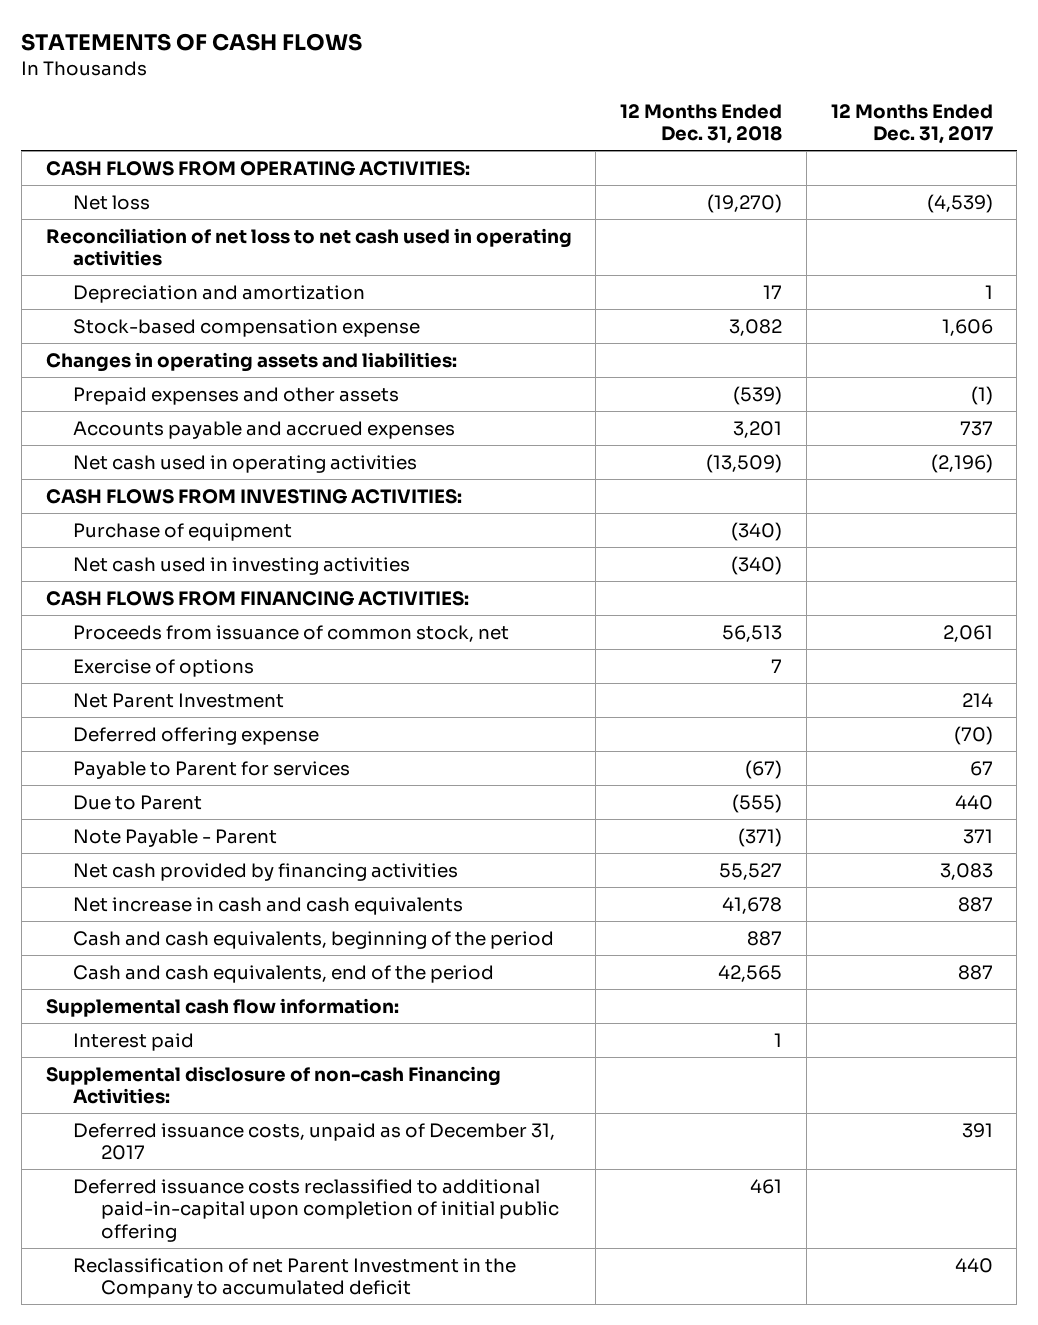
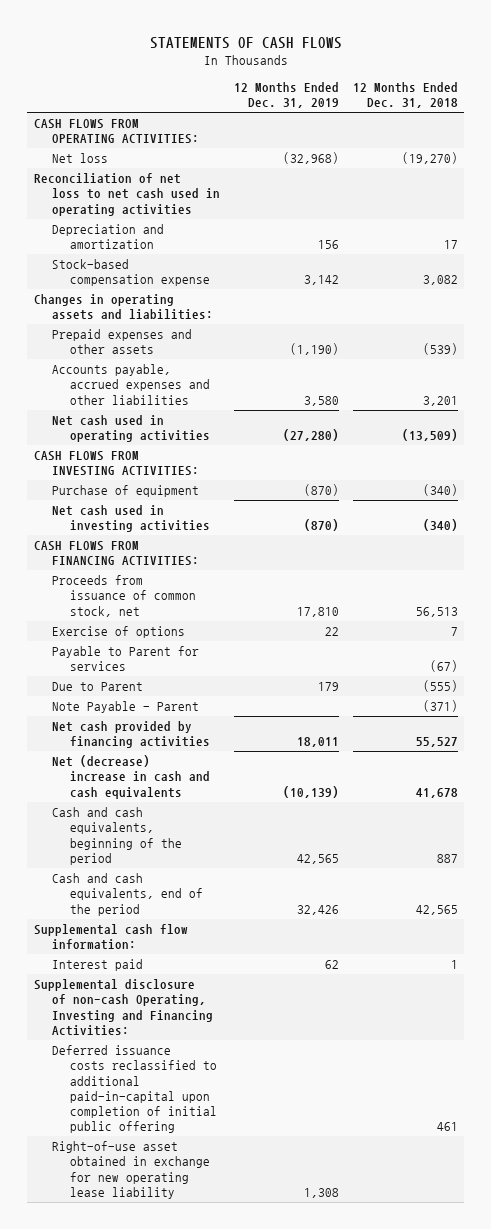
[830,103,993,145] 12 Months Ended Dec. 31, 2017 -> none
none -> [233,82,339,109] 12 Months Ended Dec. 31, 2019
[73,420,456,439] Accounts payable and accrued expenses -> [51,364,210,405] Accounts payable, accrued expenses and other liabilities
[73,692,285,708] Net Parent Investment -> none
[73,726,320,745] Deferred offering expense -> none
[73,896,464,915] Net increase in cash and cash equivalents -> [51,755,210,799] Net (decrease) increase in cash and cash equivalents
[73,1122,556,1161] Deferred issuance costs, unpaid as of December 31, 2017 -> none
[45,1065,501,1105] Supplemental disclosure of non-cash Financing Activities: -> [33,979,213,1036] Supplemental disclosure of non-cash Operating, Investing and Financing Activities:
[73,1257,517,1299] Reclassification of net Parent Investment in the Company to accumulated deficit -> none
none -> [51,1141,210,1199] Right-of-use asset obtained in exchange for new operating lease liability

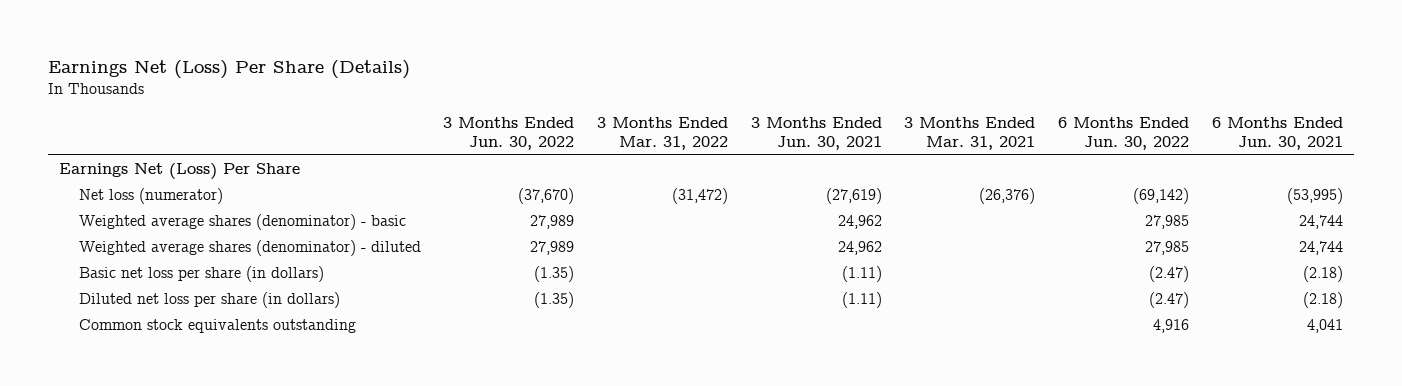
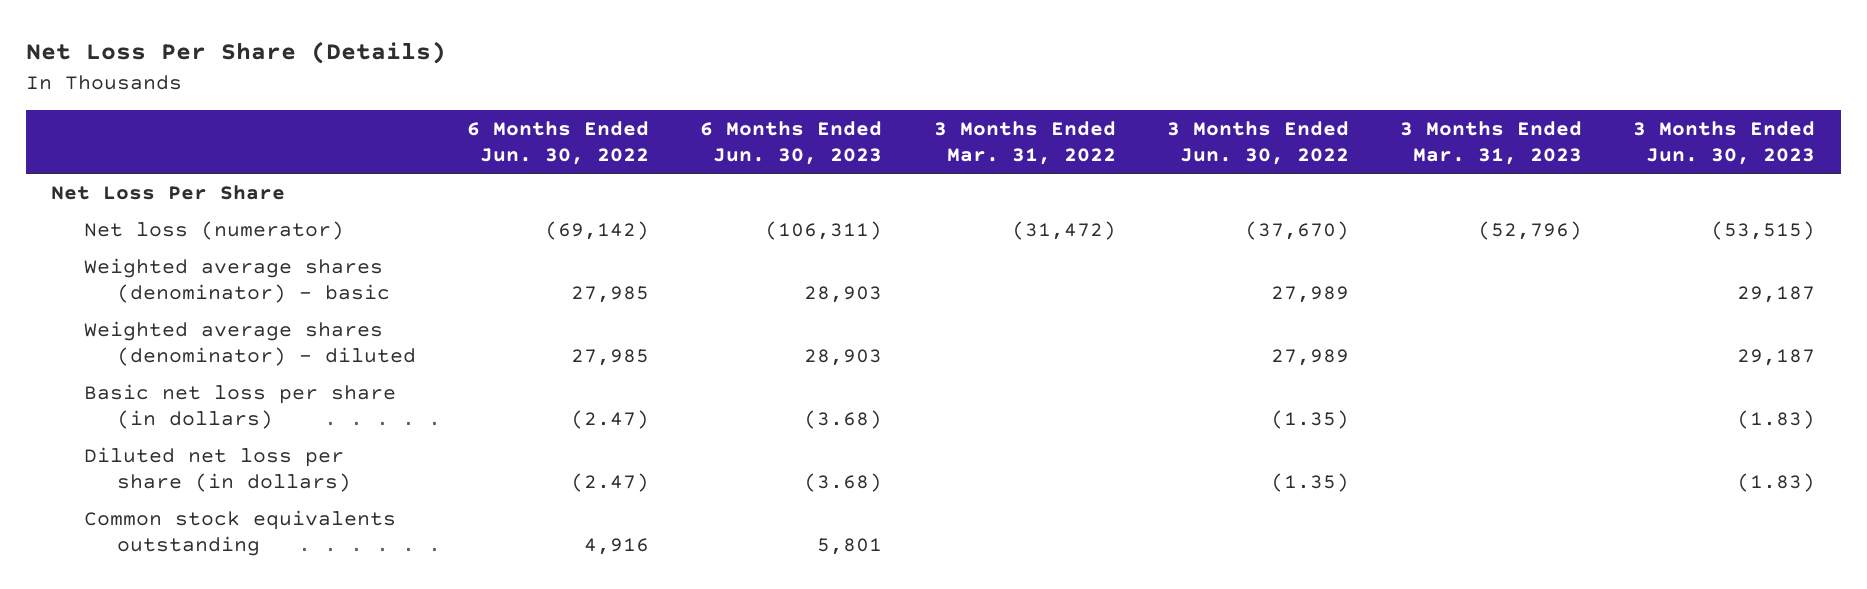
[48,59,411,79] Earnings Net (Loss) Per Share (Details) -> [25,41,446,65] Net Loss Per Share (Details)
[750,117,882,150] 3 Months Ended Jun. 30, 2021 -> none
[904,117,1036,150] 3 Months Ended Mar. 31, 2021 -> none
[1211,117,1343,150] 6 Months Ended Jun. 30, 2021 -> none
none -> [700,121,883,166] 6 Months Ended Jun. 30, 2023
none -> [1400,121,1583,166] 3 Months Ended Mar. 31, 2023
none -> [1633,121,1816,166] 3 Months Ended Jun. 30, 2023
[59,163,301,181] Earnings Net (Loss) Per Share -> [51,184,286,200] Net Loss Per Share

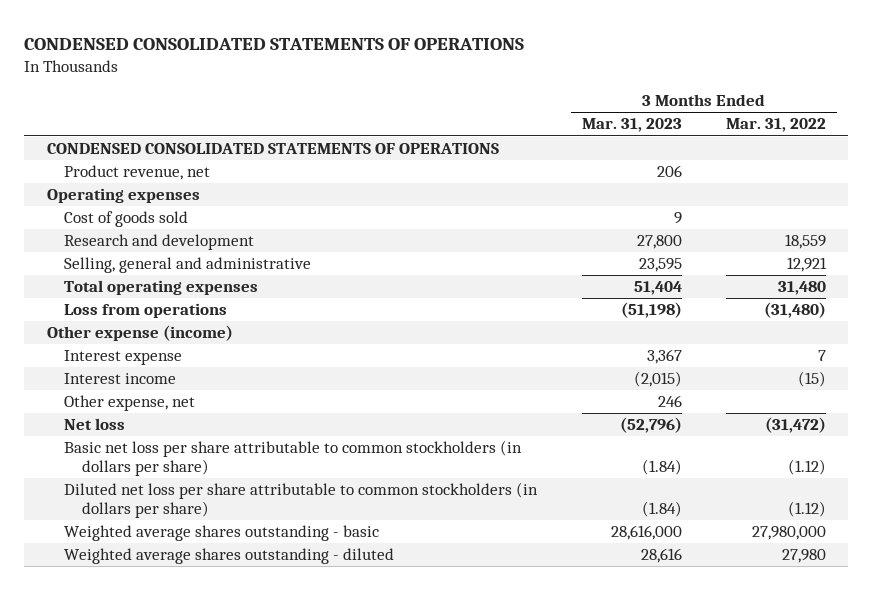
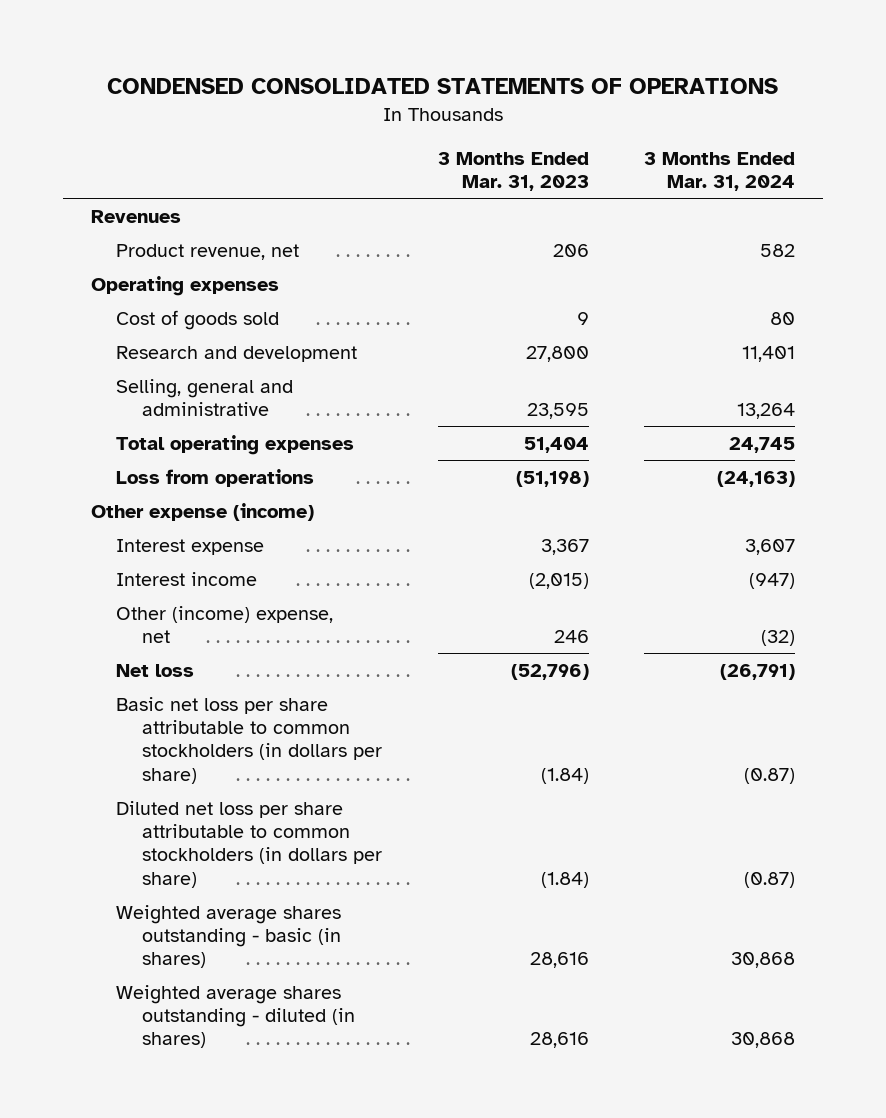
[726,118,827,133] Mar. 31, 2022 -> none
none -> [644,151,796,192] 3 Months Ended Mar. 31, 2024
[46,143,499,155] CONDENSED CONSOLIDATED STATEMENTS OF OPERATIONS -> none
none -> [90,209,181,223] Revenues
[64,395,196,412] Other expense, net -> [116,605,334,644] Other (income) expense, net
[64,525,380,542] Weighted average shares outstanding - basic -> [116,904,342,969] Weighted average shares outstanding - basic (in shares)
[610,525,682,541] 28,616,000 -> [529,952,589,969] 28,616
[64,548,395,565] Weighted average shares outstanding - diluted -> [116,984,356,1049] Weighted average shares outstanding - diluted (in shares)

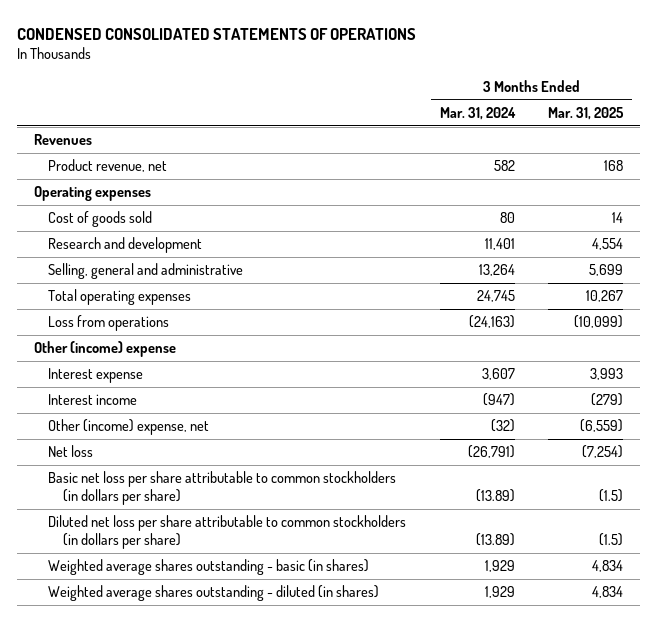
[437,151,589,192] 3 Months Ended Mar. 31, 2023 -> none
none -> [548,107,625,121] Mar. 31, 2025
[90,502,314,521] Other expense (income) -> [33,341,176,358] Other (income) expense
[744,767,796,784] (0.87) -> [475,489,515,503] (13.89)
[744,871,796,888] (0.87) -> [475,533,515,547] (13.89)
[731,952,796,969] 30,868 -> [484,560,515,573] 1,929
[731,1032,796,1049] 30,868 -> [484,586,515,599] 1,929

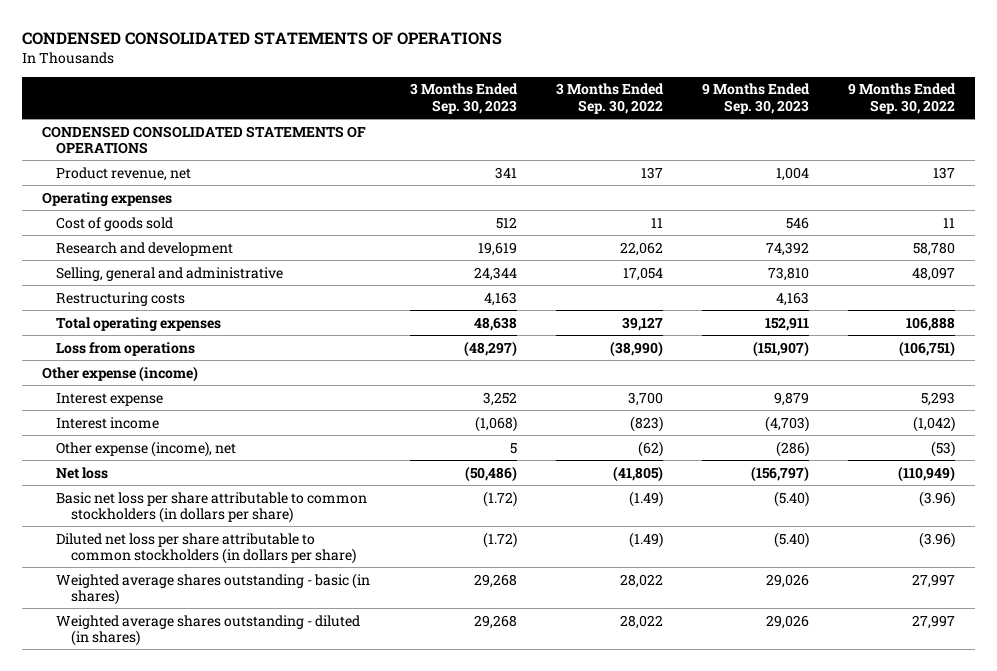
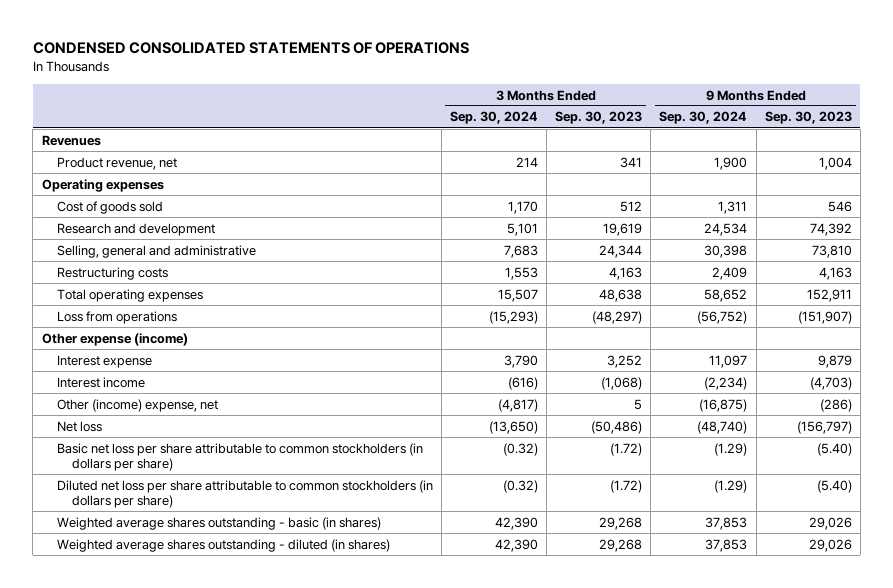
[555,83,664,114] 3 Months Ended Sep. 30, 2022 -> none
[848,83,957,114] 9 Months Ended Sep. 30, 2022 -> none
none -> [449,111,538,125] Sep. 30, 2024
none -> [659,111,748,125] Sep. 30, 2024
[41,125,366,154] CONDENSED CONSOLIDATED STATEMENTS OF OPERATIONS -> none
none -> [41,134,101,146] Revenues
[56,440,237,457] Other expense (income), net -> [56,398,218,412] Other (income) expense, net

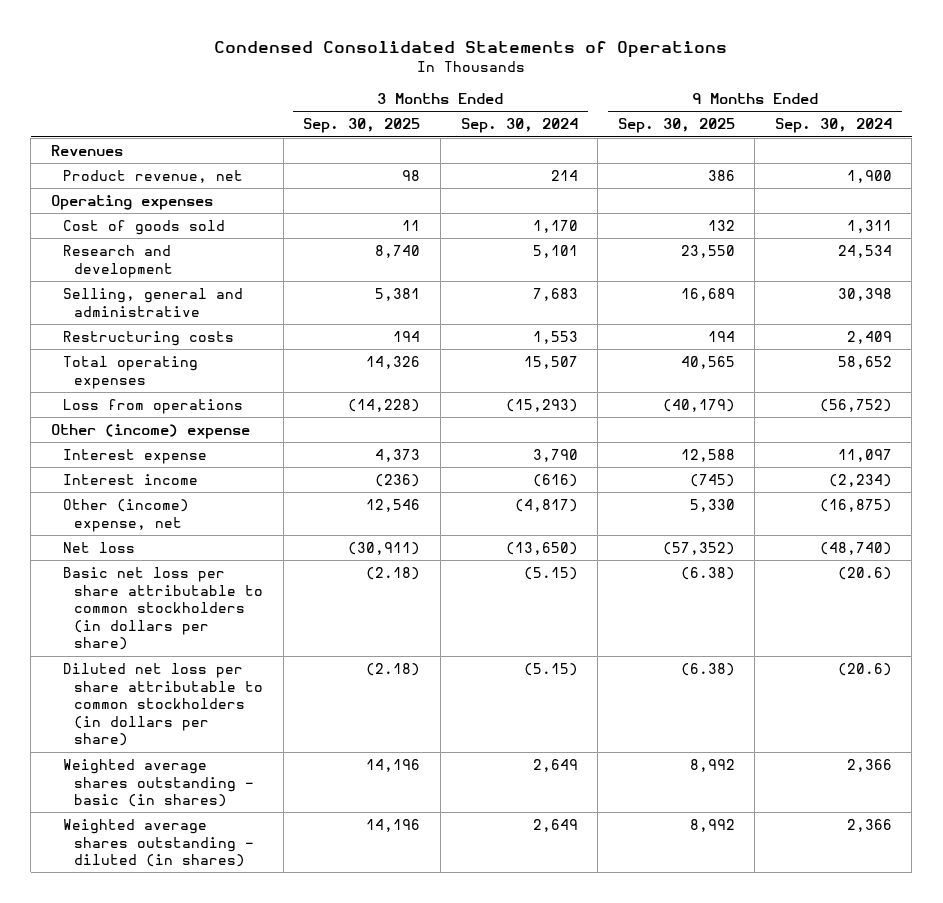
[32,42,469,55] CONDENSED CONSOLIDATED STATEMENTS OF OPERATIONS -> [214,40,728,58] Condensed Consolidated Statements of Operations
[555,111,643,125] Sep. 30, 2023 -> none
[764,111,852,125] Sep. 30, 2023 -> none
none -> [303,118,421,134] Sep. 30, 2025
none -> [617,118,735,134] Sep. 30, 2025
[41,332,188,346] Other expense (income) -> [50,424,250,440] Other (income) expense
[502,442,538,456] (0.32) -> [523,567,578,581] (5.15)
[714,442,748,456] (1.29) -> [837,567,892,581] (20.6)
[502,479,538,493] (0.32) -> [523,663,578,677] (5.15)
[714,479,748,493] (1.29) -> [837,663,892,677] (20.6)
[494,516,538,530] 42,390 -> [532,759,578,773] 2,649
[705,516,748,530] 37,853 -> [846,759,892,773] 2,366
[494,538,538,552] 42,390 -> [532,819,578,833] 2,649
[705,538,748,552] 37,853 -> [846,819,892,833] 2,366

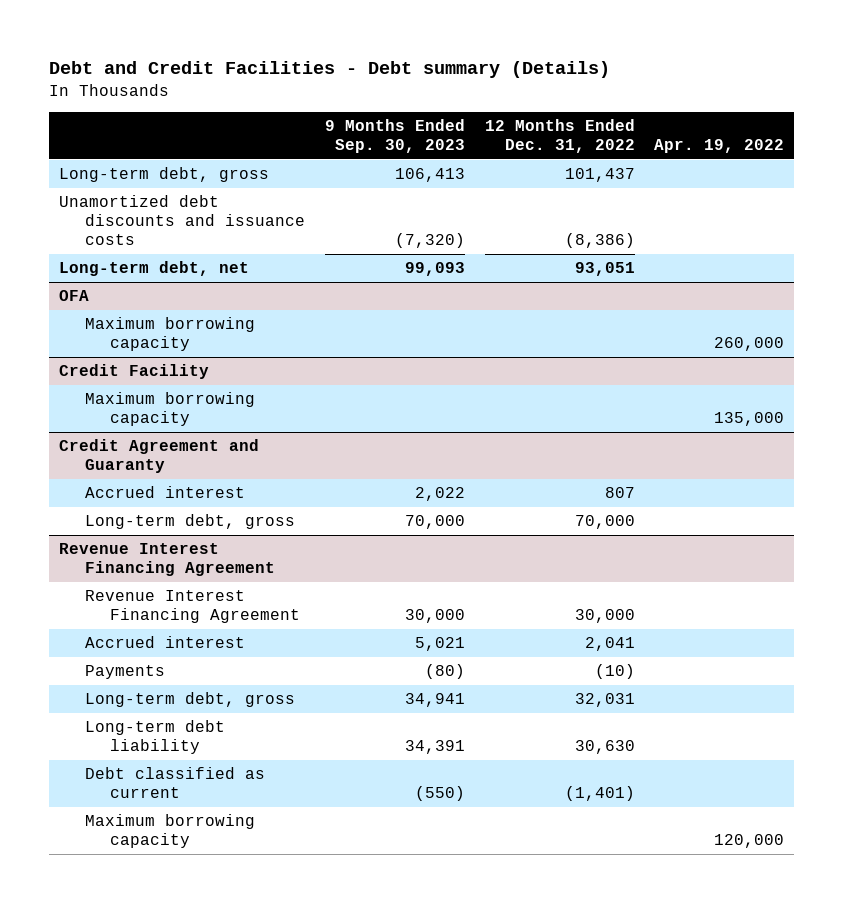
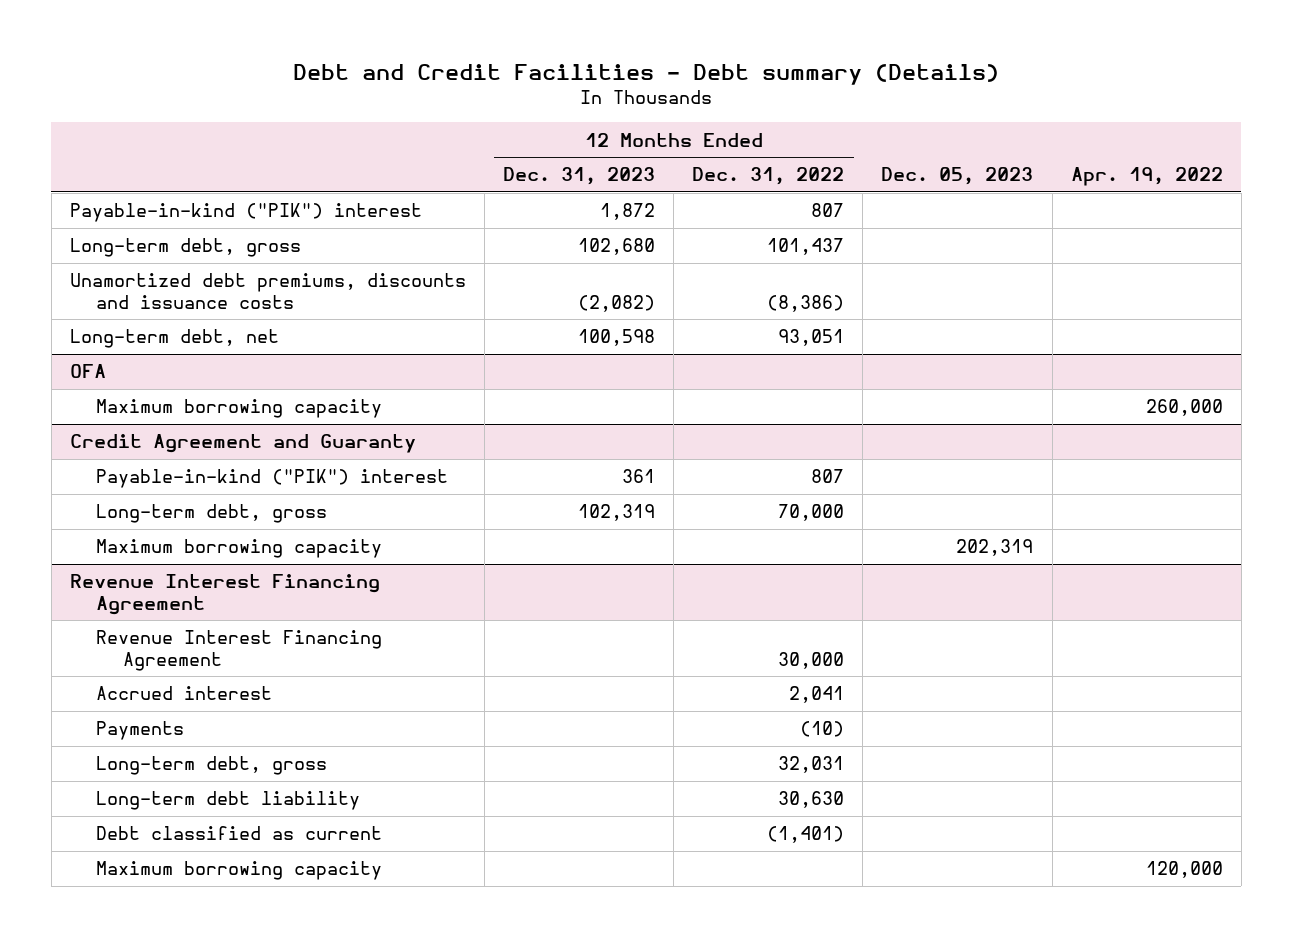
[324,119,465,154] 9 Months Ended Sep. 30, 2023 -> none
none -> [503,167,656,186] Dec. 31, 2023
none -> [881,167,1034,186] Dec. 05, 2023
none -> [69,203,422,223] Payable-in-kind ("PIK") interest
[58,195,305,246] Unamortized debt discounts and issuance costs -> [69,273,466,309] Unamortized debt premiums, discounts and issuance costs
[58,364,209,380] Credit Facility -> none
[84,392,255,427] Maximum borrowing capacity -> none
[84,486,245,499] Accrued interest -> none
none -> [96,469,449,489] Payable-in-kind ("PIK") interest
none -> [96,539,383,559] Maximum borrowing capacity

